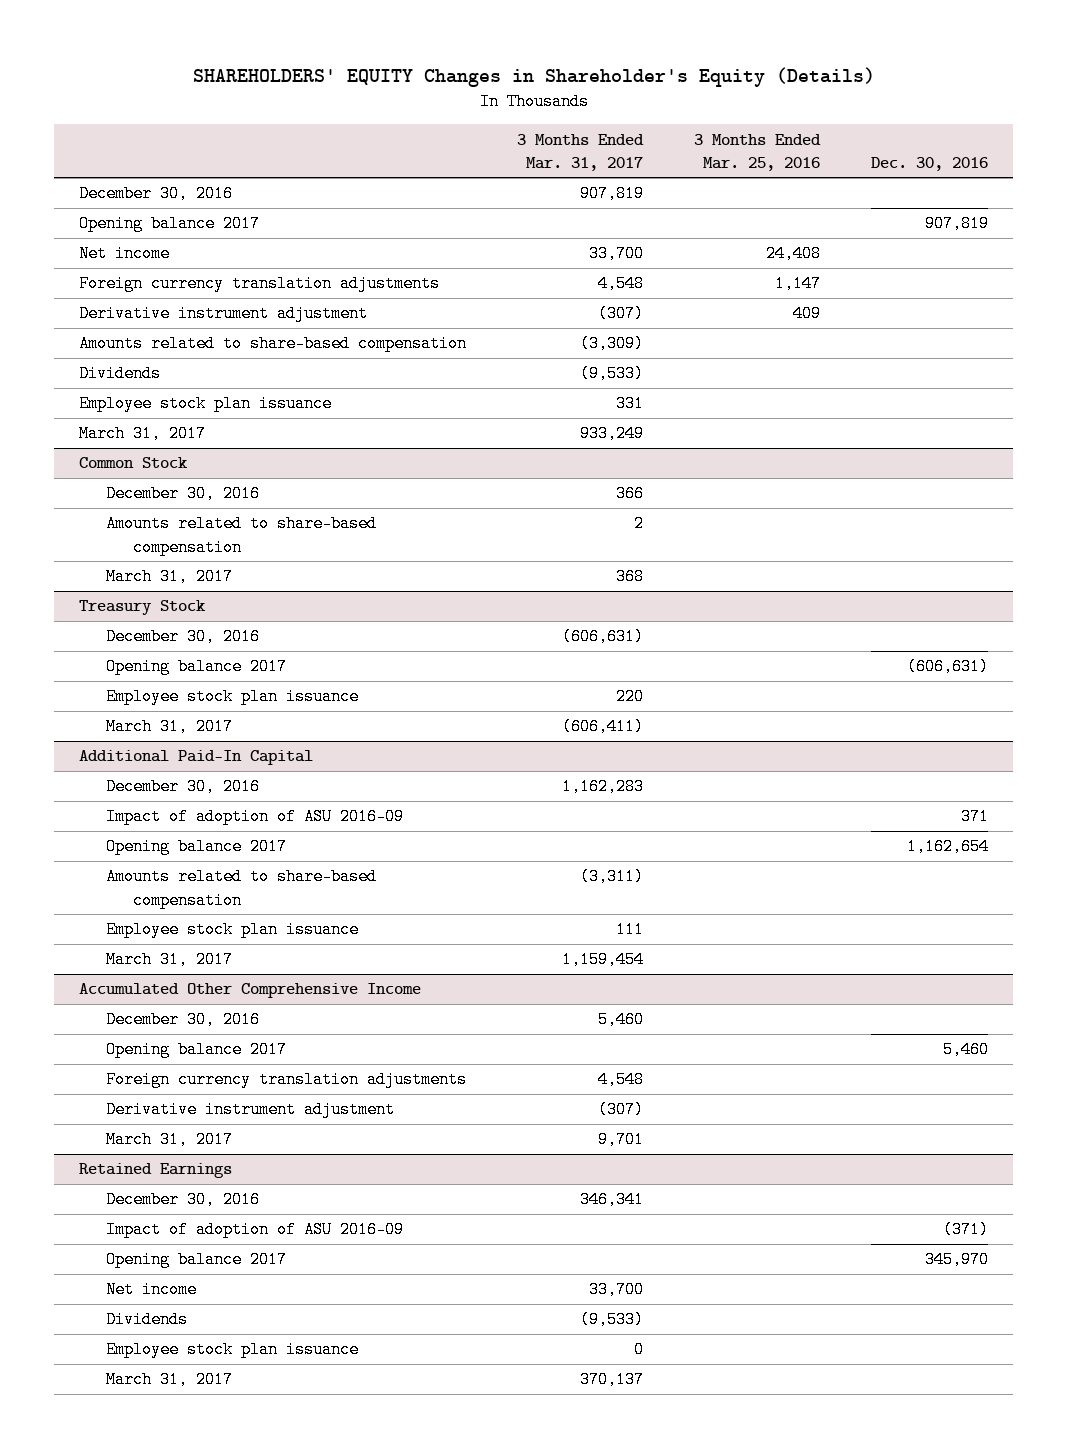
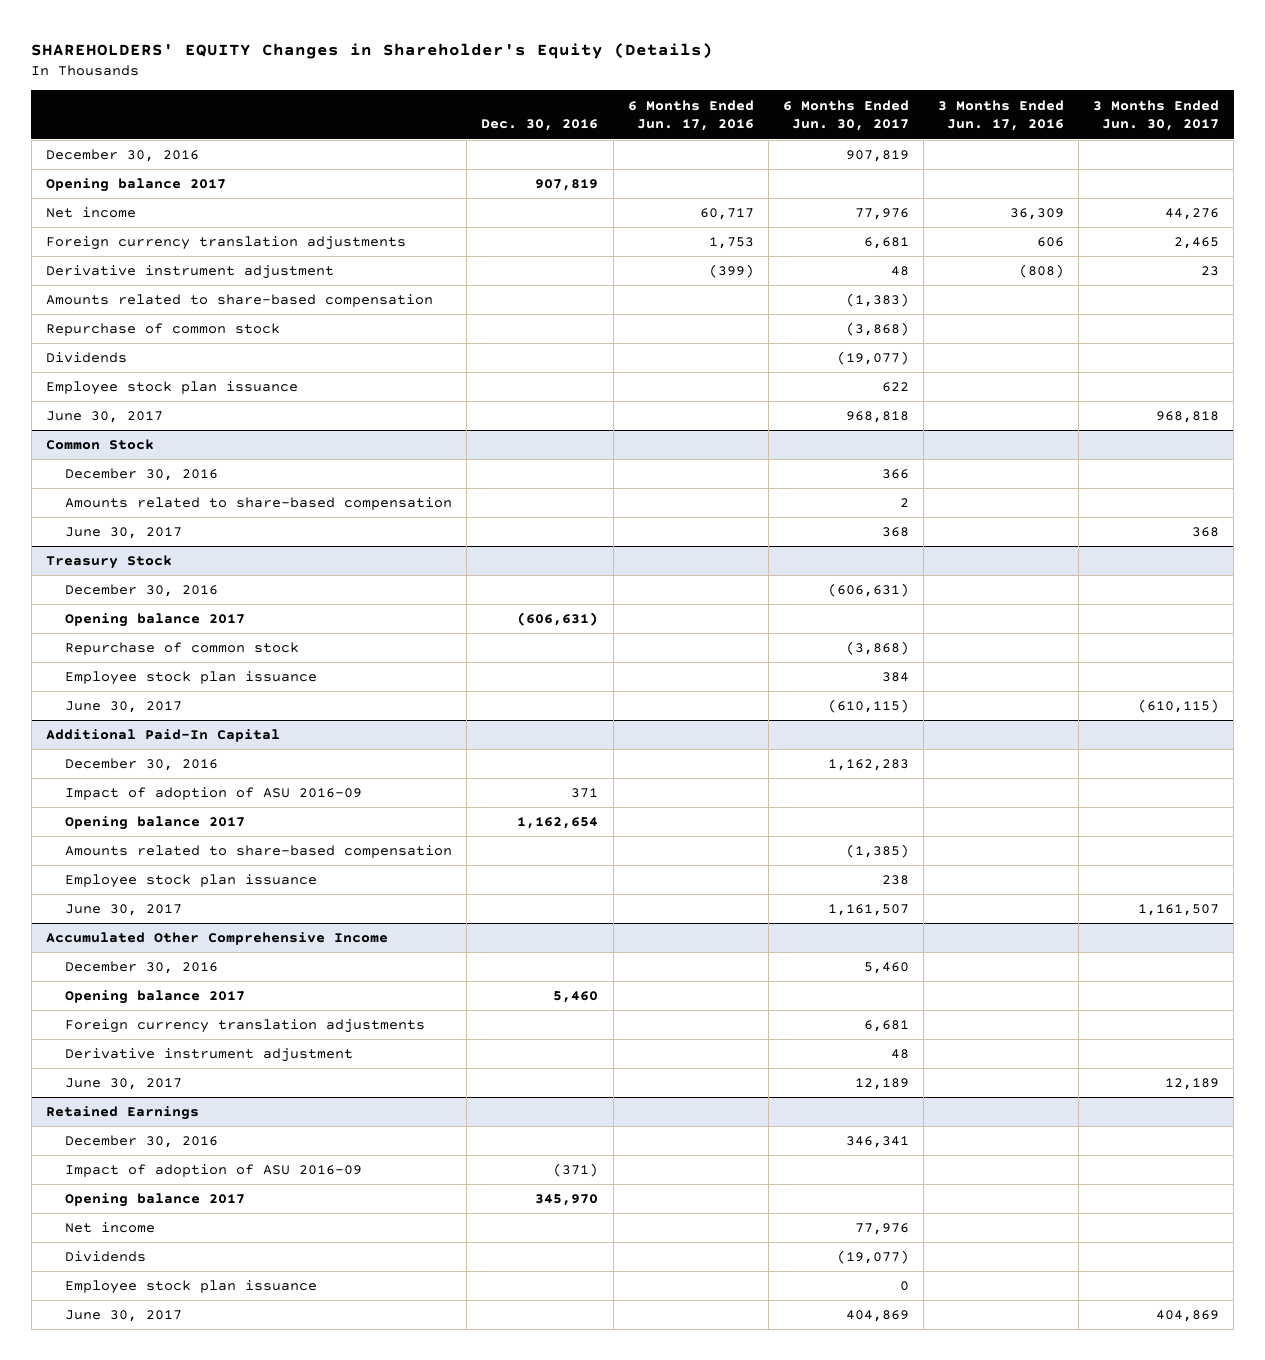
[517,133,645,172] 3 Months Ended Mar. 31, 2017 -> none
[693,133,821,172] 3 Months Ended Mar. 25, 2016 -> none
none -> [627,99,754,132] 6 Months Ended Jun. 17, 2016
none -> [782,99,909,132] 6 Months Ended Jun. 30, 2017
none -> [937,99,1064,132] 3 Months Ended Jun. 17, 2016
none -> [1093,99,1220,132] 3 Months Ended Jun. 30, 2017
none -> [45,323,280,337] Repurchase of common stock
[79,425,207,443] March 31, 2017 -> [45,411,163,424] June 30, 2017
[106,568,234,586] March 31, 2017 -> [65,527,183,540] June 30, 2017
none -> [65,642,300,656] Repurchase of common stock
[106,718,234,736] March 31, 2017 -> [65,701,183,714] June 30, 2017
[106,951,234,969] March 31, 2017 -> [65,904,183,917] June 30, 2017
[106,1131,234,1149] March 31, 2017 -> [65,1078,183,1091] June 30, 2017
[106,1371,234,1389] March 31, 2017 -> [65,1310,183,1323] June 30, 2017

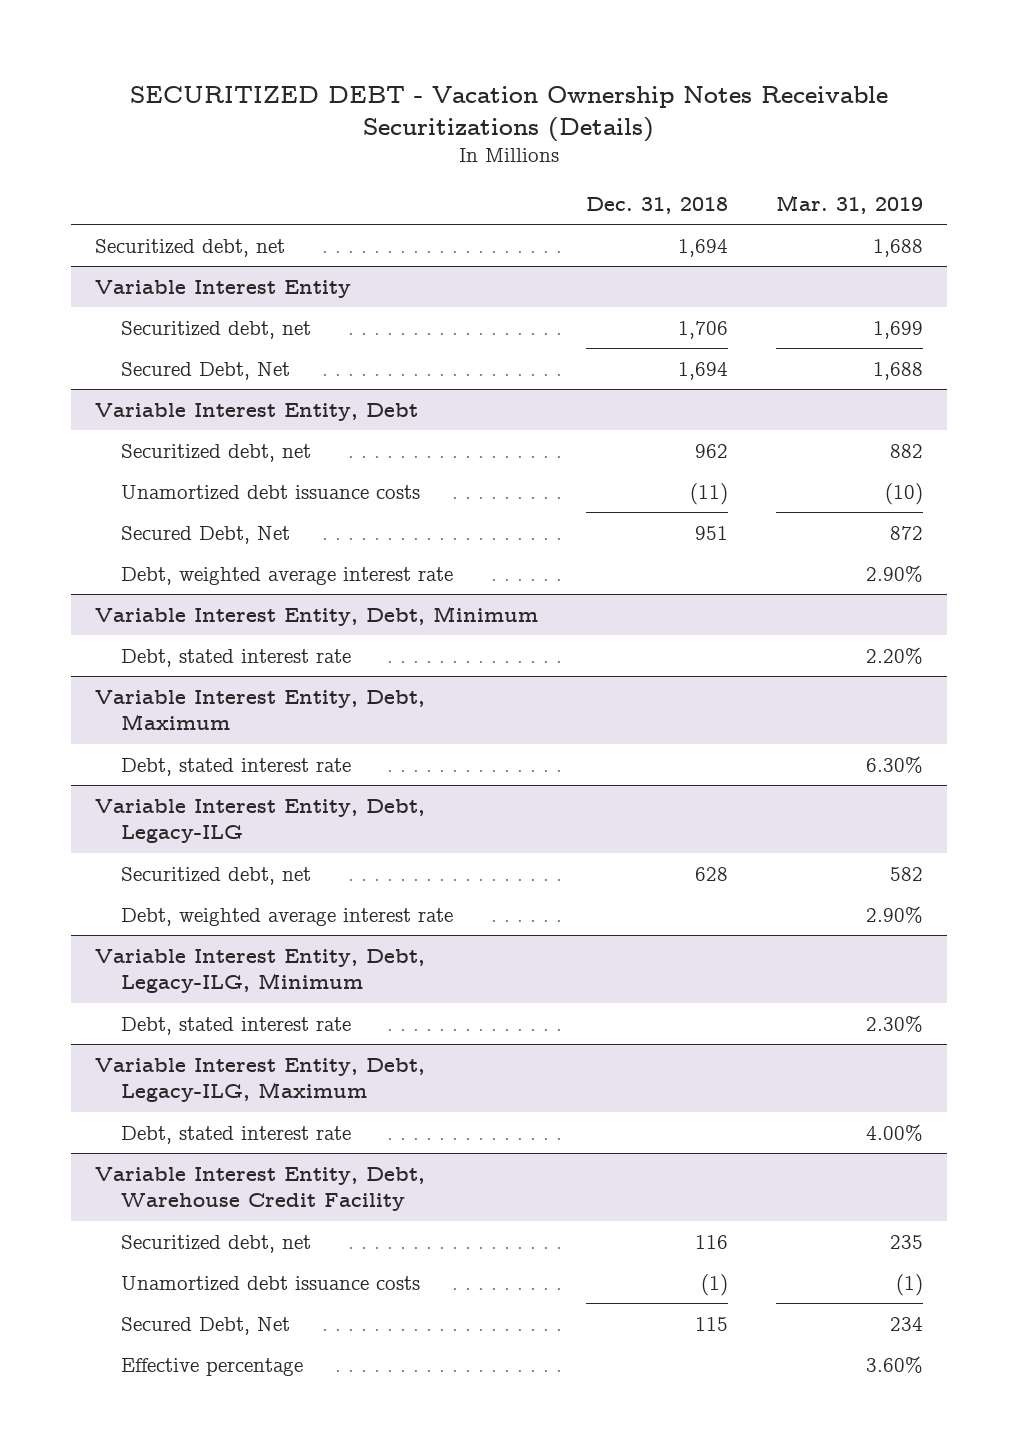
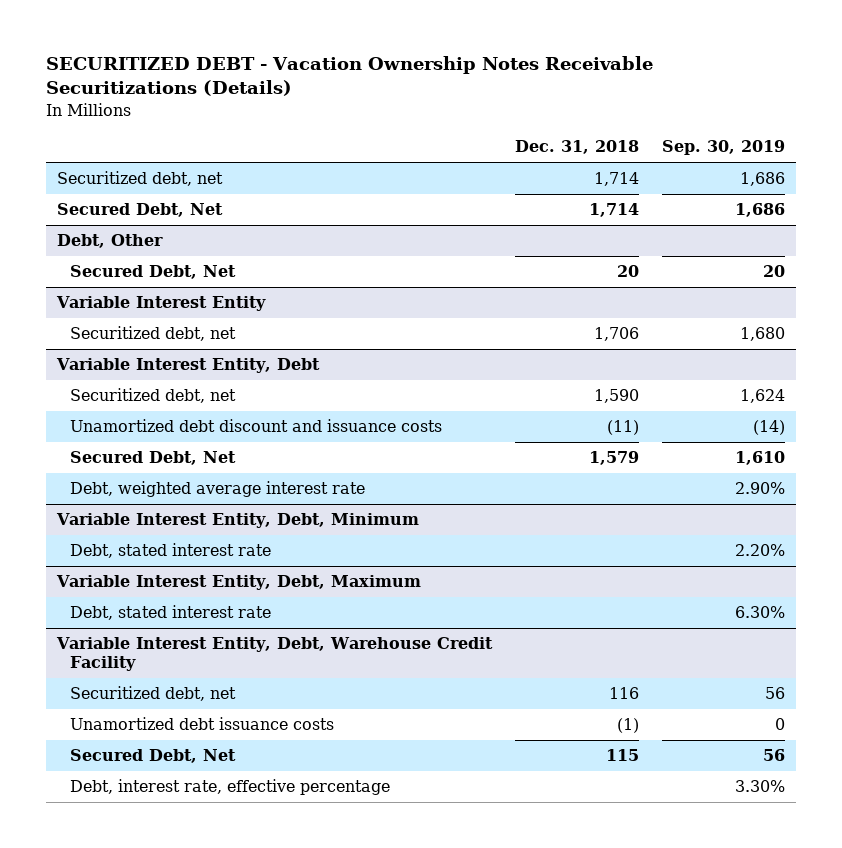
[775,194,923,214] Mar. 31, 2019 -> none
none -> [661,140,785,156] Sep. 30, 2019
[677,238,728,257] 1,694 -> [593,172,639,187] 1,714
none -> [57,203,224,218] Secured Debt, Net
none -> [57,234,164,249] Debt, Other
none -> [69,265,236,280] Secured Debt, Net
[121,361,291,380] Secured Debt, Net -> none
[694,443,728,458] 962 -> [593,389,639,404] 1,590
[121,484,421,500] Unamortized debt issuance costs -> [69,419,442,433] Unamortized debt discount and issuance costs
[694,525,728,540] 951 -> [588,451,639,466] 1,579
[95,798,426,844] Variable Interest Entity, Debt, Legacy-ILG -> none
[121,866,312,885] Securitized debt, net -> none
[121,907,454,926] Debt, weighted average interest rate -> none
[95,948,426,994] Variable Interest Entity, Debt, Legacy-ILG, Minimum -> none
[121,1016,352,1035] Debt, stated interest rate -> none
[95,1057,426,1103] Variable Interest Entity, Debt, Legacy-ILG, Maximum -> none
[121,1125,352,1144] Debt, stated interest rate -> none
[121,1357,304,1376] Effective percentage -> [69,779,390,796] Debt, interest rate, effective percentage

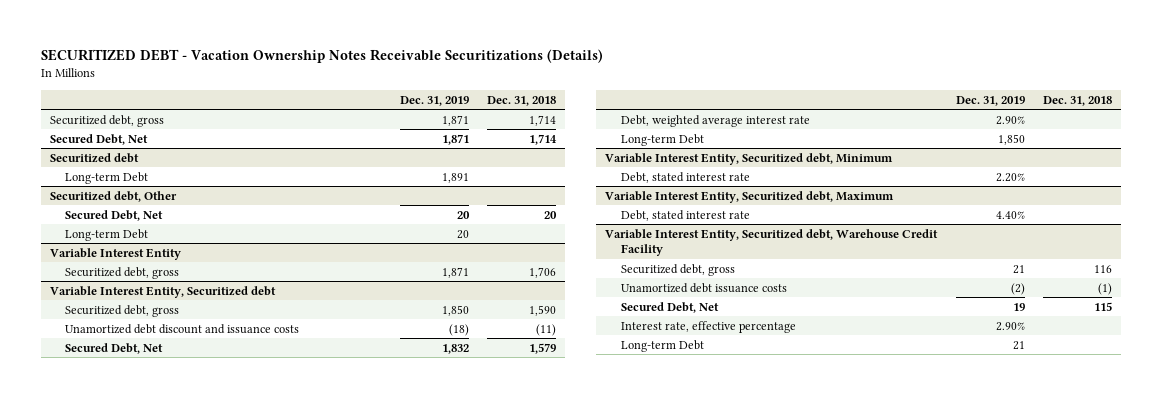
[661,140,785,156] Sep. 30, 2019 -> none
none -> [400,95,470,106] Dec. 31, 2019
[57,171,224,187] Securitized debt, net -> [50,114,165,127] Securitized debt, gross
none -> [50,152,140,163] Securitized debt
none -> [65,171,149,184] Long-term Debt
[57,234,164,249] Debt, Other -> [50,190,178,202] Securitized debt, Other
none -> [65,228,149,241] Long-term Debt
[69,326,236,342] Securitized debt, net -> [65,266,180,279] Securitized debt, gross
[56,358,321,374] Variable Interest Entity, Debt -> [50,285,277,298] Variable Interest Entity, Securitized debt
[69,388,236,404] Securitized debt, net -> [65,304,180,317] Securitized debt, gross
none -> [620,133,704,146] Long-term Debt
[56,513,420,529] Variable Interest Entity, Debt, Minimum -> [605,152,894,165] Variable Interest Entity, Securitized debt, Minimum
[56,575,422,591] Variable Interest Entity, Debt, Maximum -> [605,190,895,203] Variable Interest Entity, Securitized debt, Maximum
[56,637,494,671] Variable Interest Entity, Debt, Warehouse Credit Facility -> [605,228,939,257] Variable Interest Entity, Securitized debt, Warehouse Credit Facility
[69,686,236,702] Securitized debt, net -> [620,263,735,276] Securitized debt, gross
[69,779,390,796] Debt, interest rate, effective percentage -> [620,320,796,333] Interest rate, effective percentage
none -> [620,339,704,352] Long-term Debt

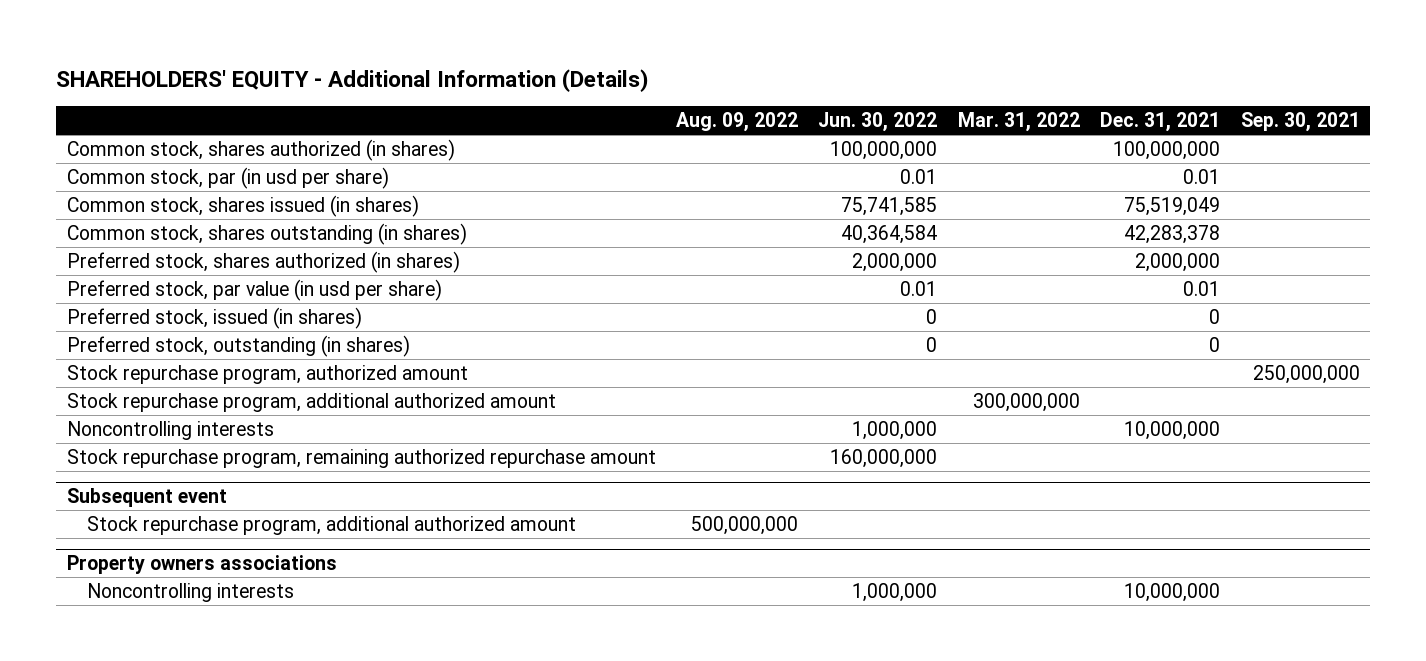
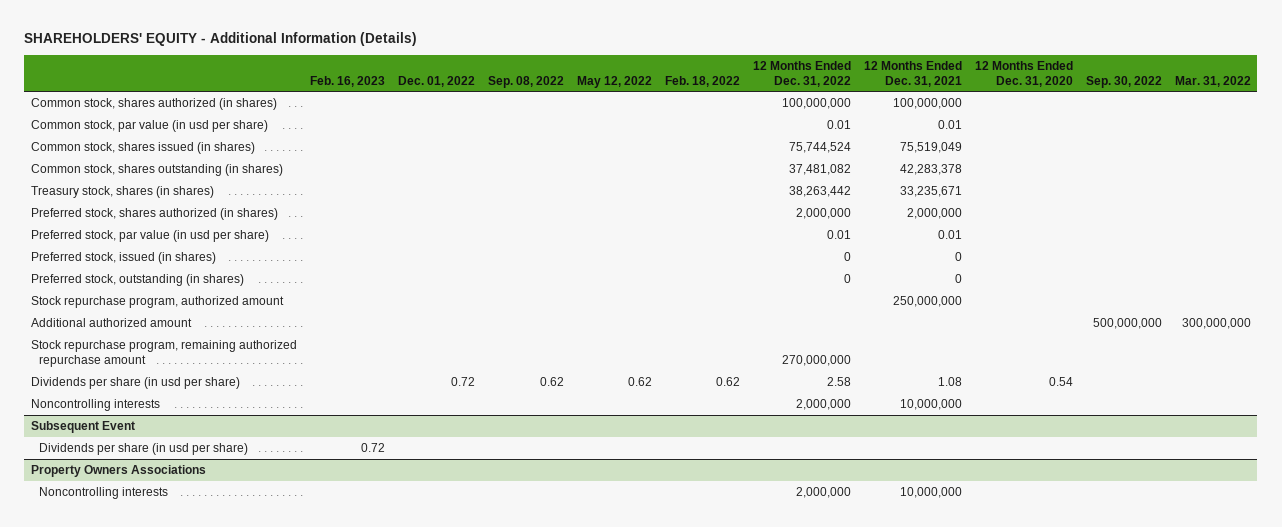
[676,112,799,133] Aug. 09, 2022 -> none
[818,112,938,133] Jun. 30, 2022 -> none
[1100,112,1221,133] Dec. 31, 2021 -> none
[1240,112,1360,133] Sep. 30, 2021 -> none
none -> [309,75,385,87] Feb. 16, 2023
none -> [397,75,475,87] Dec. 01, 2022
none -> [487,75,564,88] Sep. 08, 2022
none -> [576,75,652,88] May 12, 2022
none -> [664,75,740,87] Feb. 18, 2022
none -> [752,60,851,87] 12 Months Ended Dec. 31, 2022
none -> [863,60,962,87] 12 Months Ended Dec. 31, 2021
none -> [974,60,1073,87] 12 Months Ended Dec. 31, 2020
none -> [1085,75,1162,88] Sep. 30, 2022
[66,166,389,189] Common stock, par (in usd per share) -> [30,120,268,133] Common stock, par value (in usd per share)
none -> [30,186,214,199] Treasury stock, shares (in shares)
[66,392,556,412] Stock repurchase program, additional authorized amount -> [30,318,192,328] Additional authorized amount
[86,515,576,535] Stock repurchase program, additional authorized amount -> none
none -> [30,377,240,390] Dividends per share (in usd per share)
[66,420,274,440] Noncontrolling interests -> [30,399,160,412] Noncontrolling interests
[66,488,227,508] Subsequent event -> [30,421,135,434] Subsequent Event
none -> [39,443,249,456] Dividends per share (in usd per share)
[66,555,337,575] Property owners associations -> [30,465,206,478] Property Owners Associations

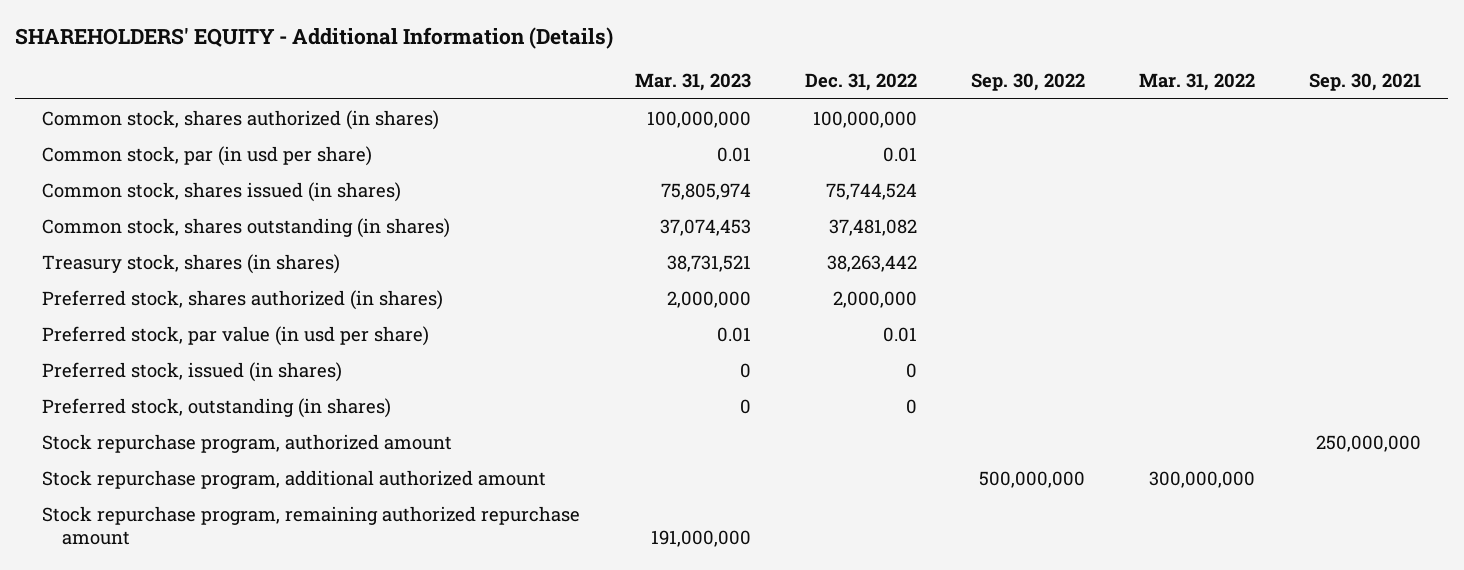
[309,75,385,87] Feb. 16, 2023 -> none
[397,75,475,87] Dec. 01, 2022 -> none
[487,75,564,88] Sep. 08, 2022 -> none
[576,75,652,88] May 12, 2022 -> none
[664,75,740,87] Feb. 18, 2022 -> none
[752,60,851,87] 12 Months Ended Dec. 31, 2022 -> none
[863,60,962,87] 12 Months Ended Dec. 31, 2021 -> none
[974,60,1073,87] 12 Months Ended Dec. 31, 2020 -> none
none -> [634,73,751,92] Mar. 31, 2023
none -> [804,73,917,92] Dec. 31, 2022
none -> [1309,73,1422,92] Sep. 30, 2021
[30,120,268,133] Common stock, par value (in usd per share) -> [42,145,373,166] Common stock, par (in usd per share)
[30,318,192,328] Additional authorized amount -> [42,469,547,489] Stock repurchase program, additional authorized amount
[30,377,240,390] Dividends per share (in usd per share) -> none
[30,399,160,412] Noncontrolling interests -> none
[30,421,135,434] Subsequent Event -> none
[39,443,249,456] Dividends per share (in usd per share) -> none
[30,465,206,478] Property Owners Associations -> none
[39,487,169,500] Noncontrolling interests -> none

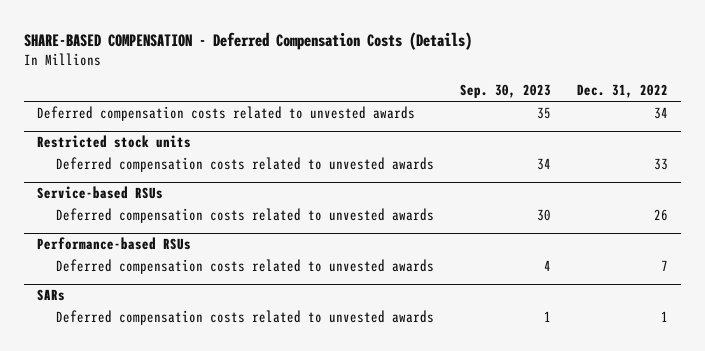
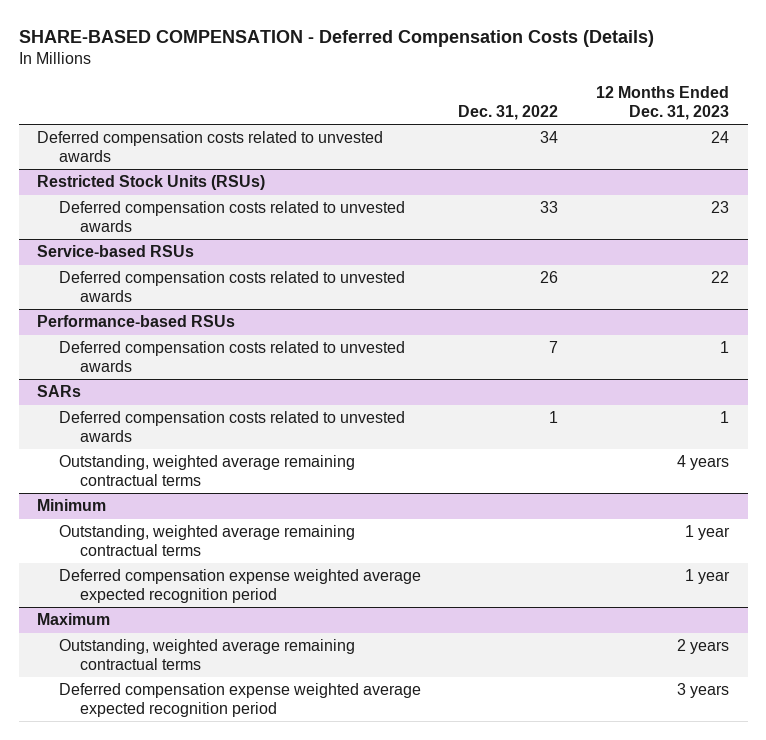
[460,84,552,99] Sep. 30, 2023 -> none
none -> [595,86,729,120] 12 Months Ended Dec. 31, 2023
[36,135,191,149] Restricted stock units -> [37,175,266,191] Restricted Stock Units (RSUs)
none -> [58,455,355,486] Outstanding, weighted average remaining contractual terms
none -> [37,499,107,512] Minimum
none -> [58,525,355,556] Outstanding, weighted average remaining contractual terms
none -> [58,569,421,603] Deferred compensation expense weighted average expected recognition period
none -> [37,613,111,626] Maximum
none -> [58,639,355,670] Outstanding, weighted average remaining contractual terms
none -> [58,683,421,717] Deferred compensation expense weighted average expected recognition period

